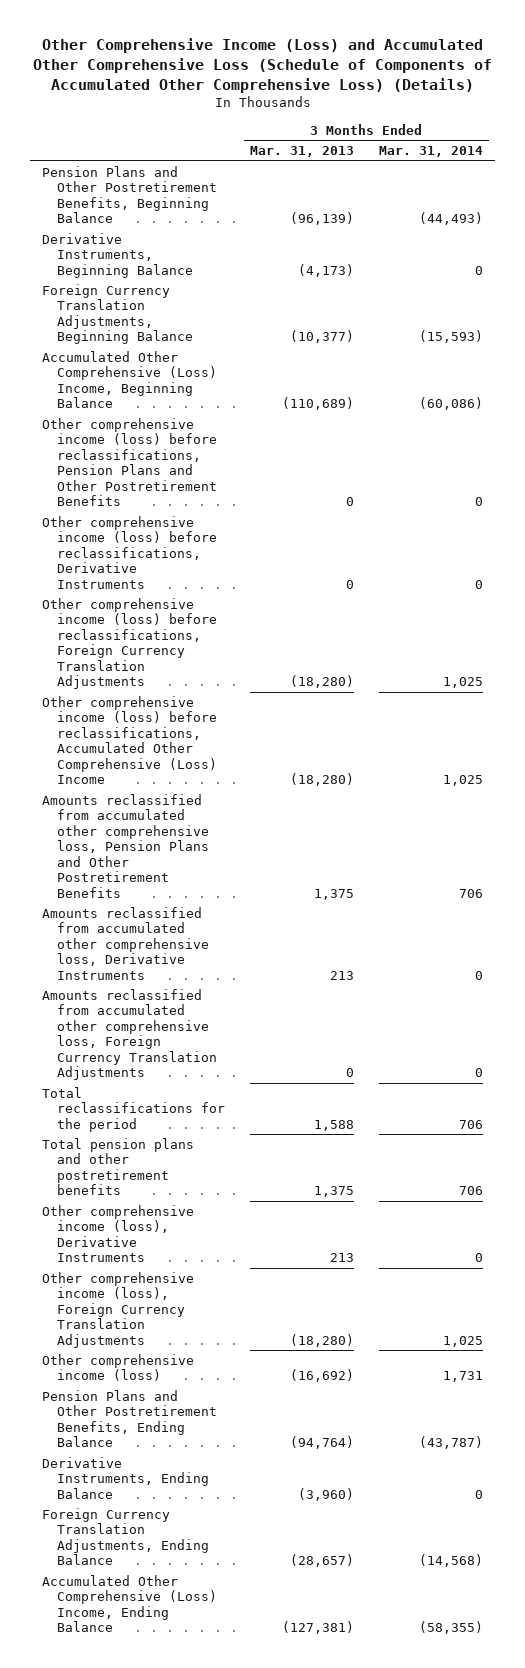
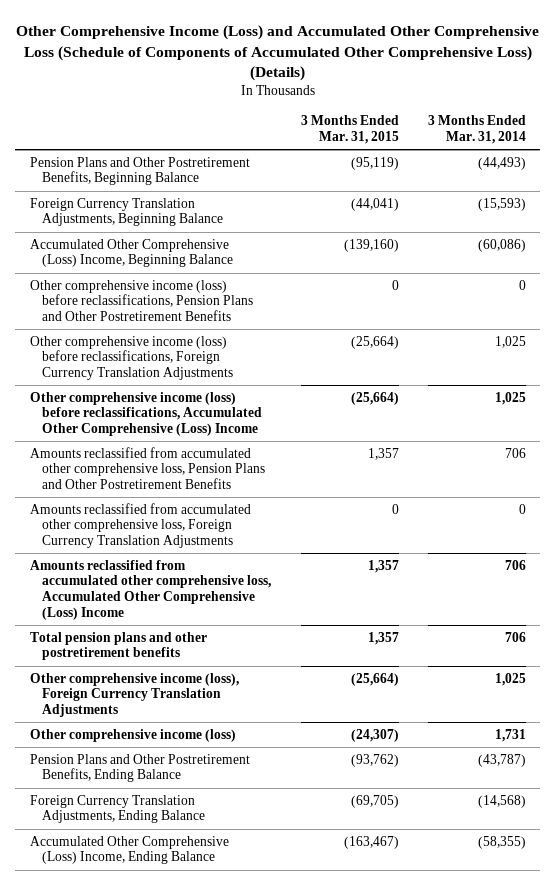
[249,146,354,158] Mar. 31, 2013 -> none
none -> [300,115,399,145] 3 Months Ended Mar. 31, 2015
[42,232,194,278] Derivative Instruments, Beginning Balance -> none
[42,515,218,589] Other comprehensive income (loss) before reclassifications, Derivative Instruments -> none
[42,906,210,980] Amounts reclassified from accumulated other comprehensive loss, Derivative Instruments -> none
[42,1086,226,1132] Total reclassifications for the period -> [30,559,272,620] Amounts reclassified from accumulated other comprehensive loss, Accumulated Other Comprehensive (Loss) Income
[42,1204,195,1263] Other comprehensive income (loss), Derivative Instruments -> none
[42,1456,210,1499] Derivative Instruments, Ending Balance -> none

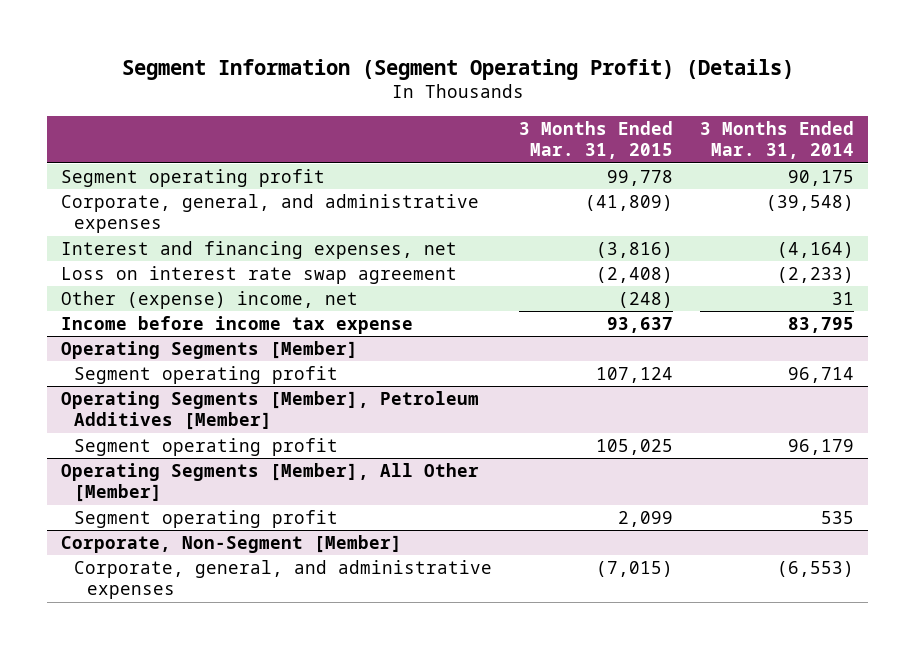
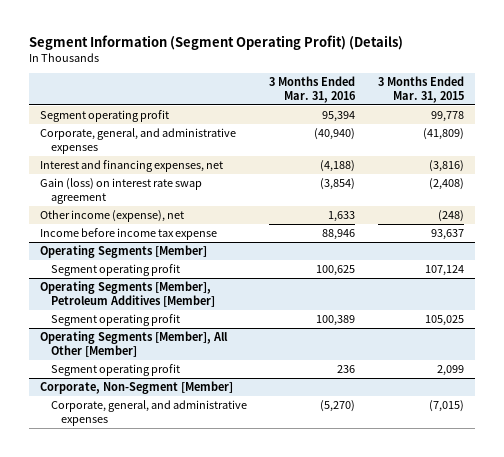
[700,121,855,160] 3 Months Ended Mar. 31, 2014 -> none
none -> [269,76,357,104] 3 Months Ended Mar. 31, 2016
[60,266,457,285] Loss on interest rate swap agreement -> [40,178,203,205] Gain (loss) on interest rate swap agreement
[60,291,358,310] Other (expense) income, net -> [40,210,185,223] Other income (expense), net

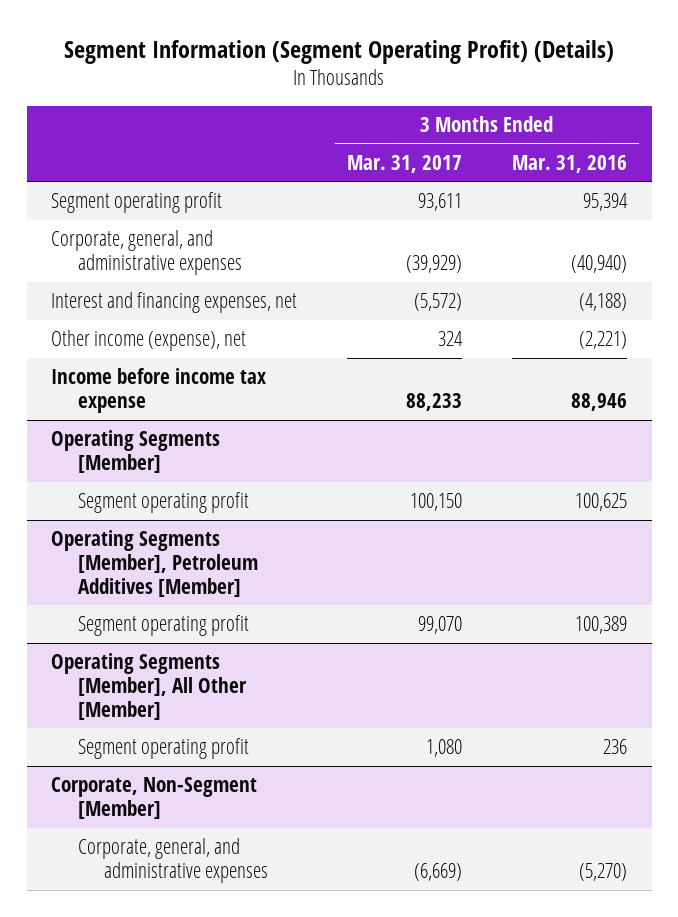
[377,76,464,104] 3 Months Ended Mar. 31, 2015 -> none
none -> [347,154,463,173] Mar. 31, 2017
[40,178,203,205] Gain (loss) on interest rate swap agreement -> none
[328,211,356,223] 1,633 -> [578,331,627,350] (2,221)

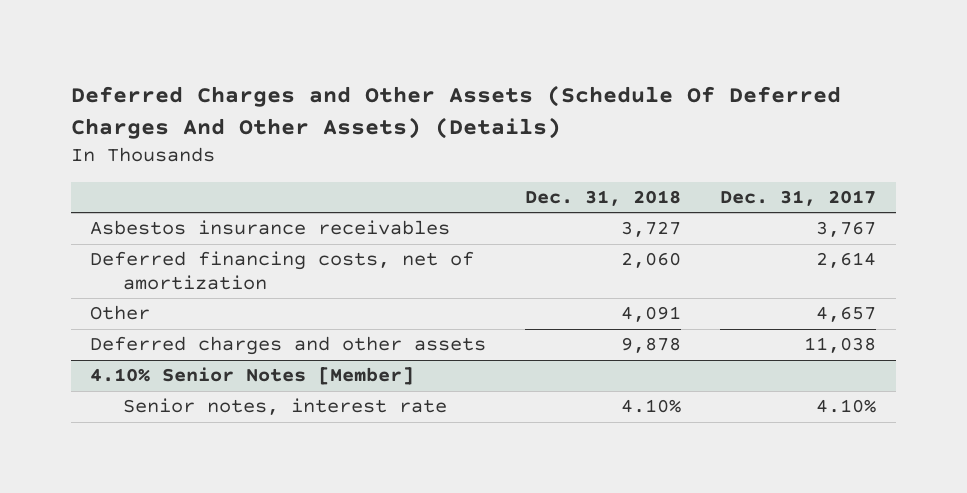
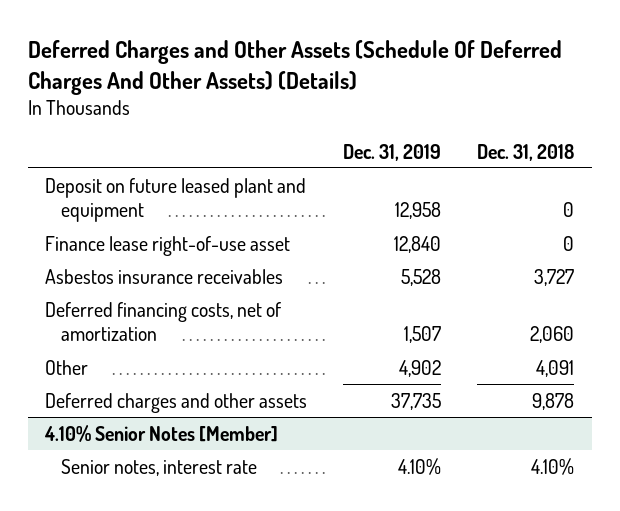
[720,189,877,206] Dec. 31, 2017 -> none
none -> [343,143,442,161] Dec. 31, 2019
none -> [45,177,307,223] Deposit on future leased plant and equipment
none -> [45,235,291,256] Finance lease right-of-use asset

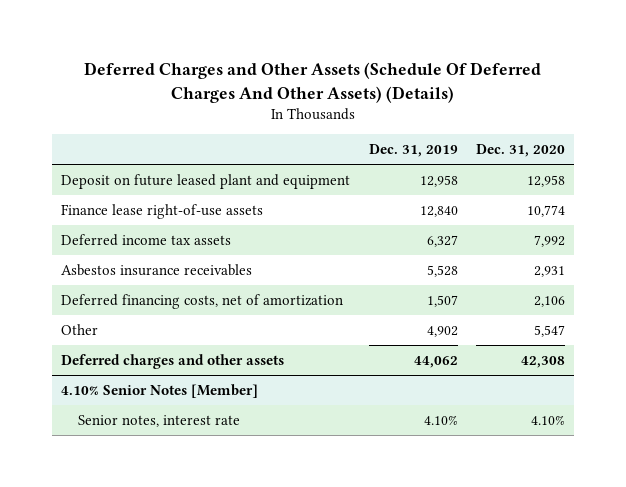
[477,143,575,161] Dec. 31, 2018 -> none
none -> [476,144,566,158] Dec. 31, 2020
[45,235,291,256] Finance lease right-of-use asset -> [61,203,264,219] Finance lease right-of-use assets
none -> [61,233,232,246] Deferred income tax assets
[391,392,442,410] 37,735 -> [413,355,458,368] 44,062

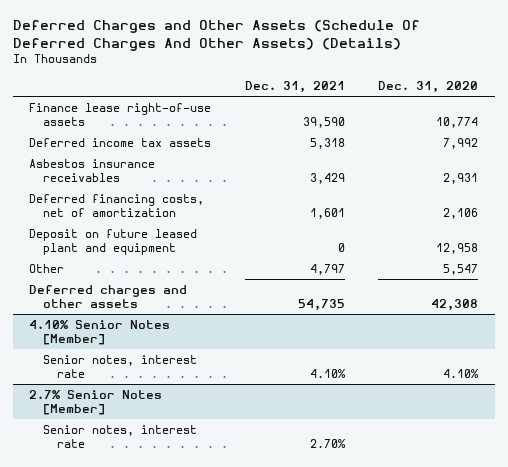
[368,144,458,158] Dec. 31, 2019 -> none
none -> [244,80,345,93] Dec. 31, 2021
[61,173,351,189] Deposit on future leased plant and equipment -> [29,229,198,256] Deposit on future leased plant and equipment
none -> [29,390,163,416] 2.7% Senior Notes [Member]
none -> [43,425,198,449] Senior notes, interest rate

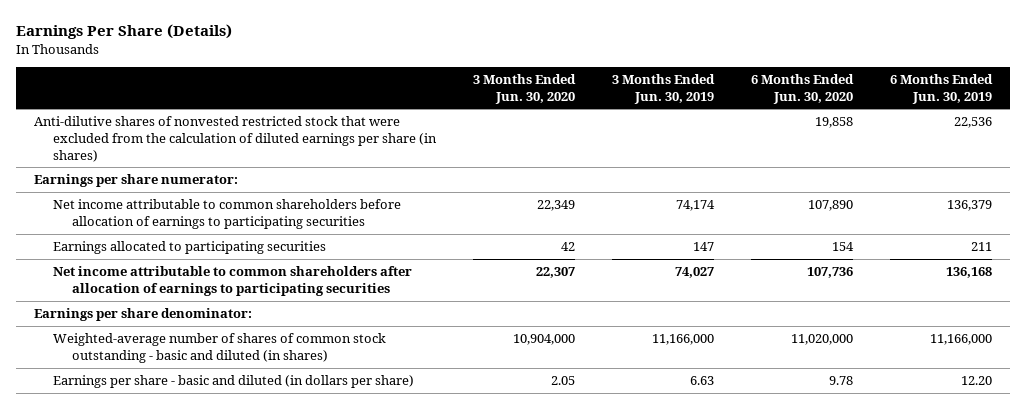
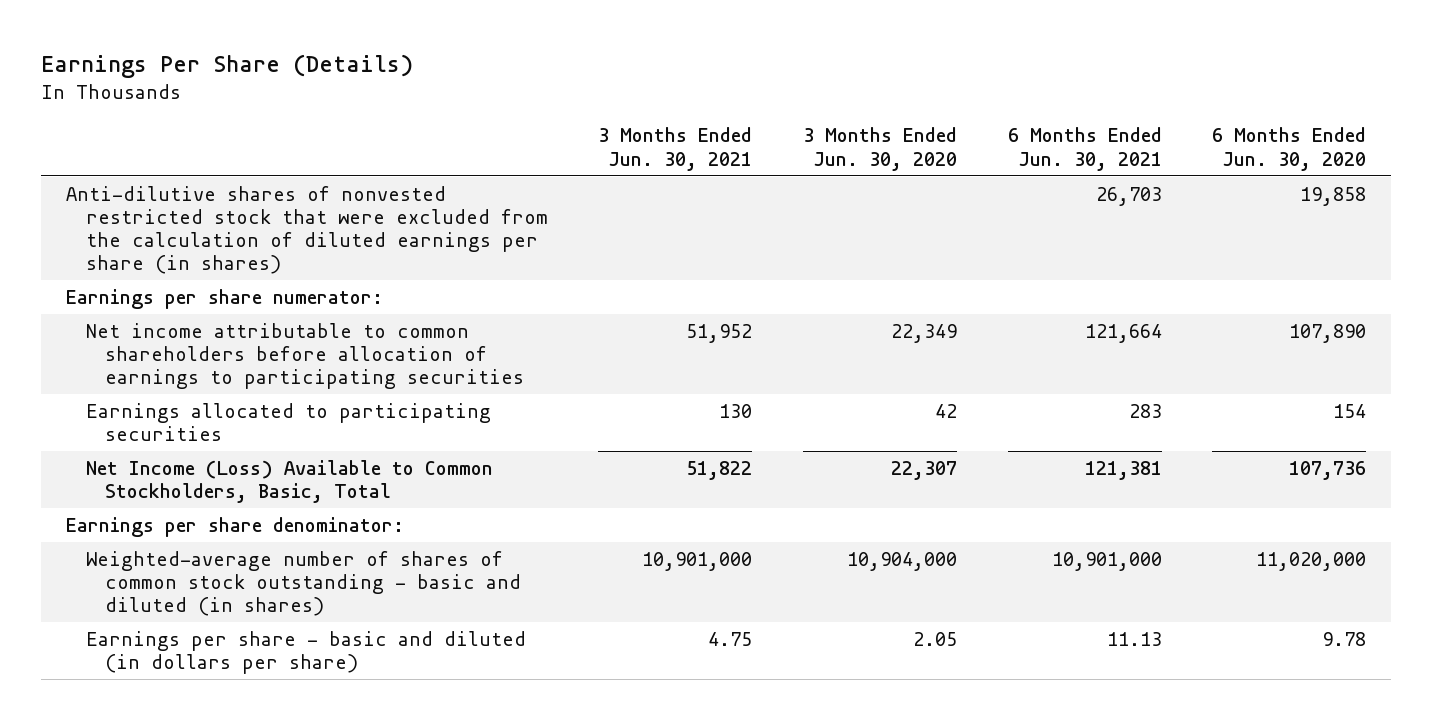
[611,73,715,104] 3 Months Ended Jun. 30, 2019 -> none
[889,73,993,104] 6 Months Ended Jun. 30, 2019 -> none
none -> [598,127,753,171] 3 Months Ended Jun. 30, 2021
none -> [1007,127,1162,171] 6 Months Ended Jun. 30, 2021
[53,266,413,296] Net income attributable to common shareholders after allocation of earnings to participating securities -> [85,459,493,503] Net Income (Loss) Available to Common Stockholders, Basic, Total

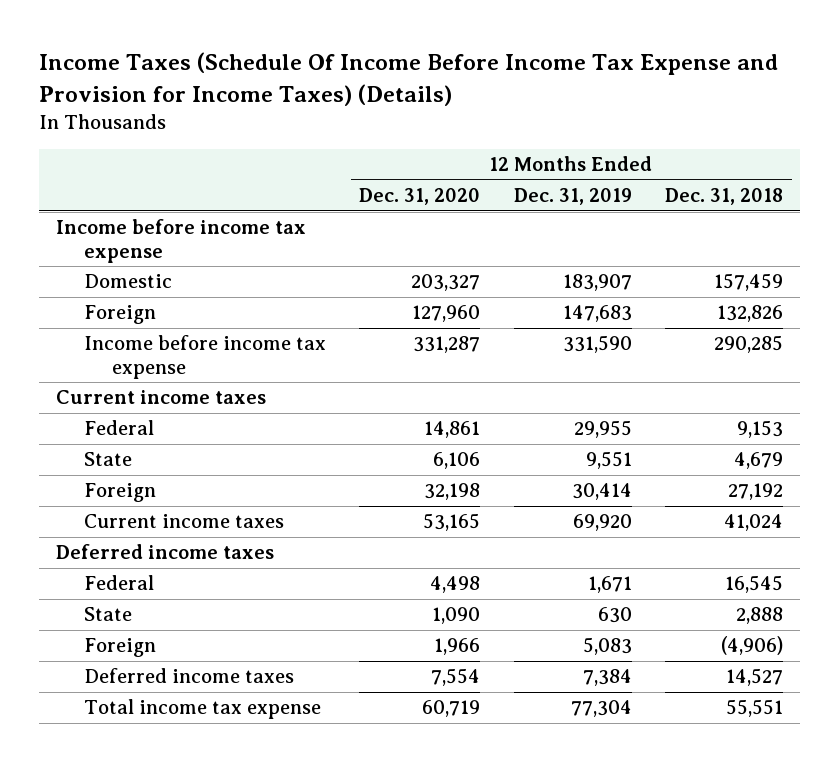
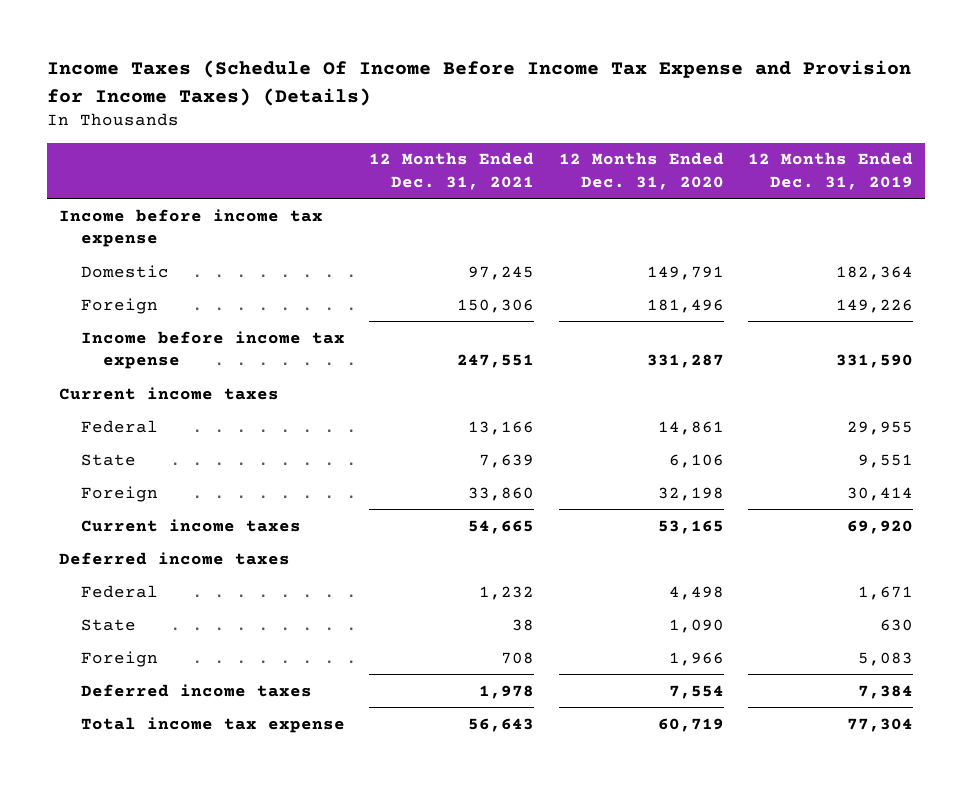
[665,188,784,206] Dec. 31, 2018 -> none
none -> [369,152,535,191] 12 Months Ended Dec. 31, 2021
[411,274,481,292] 203,327 -> [646,265,724,280] 149,791
[562,274,632,292] 183,907 -> [835,265,913,280] 182,364
[412,305,481,323] 127,960 -> [646,298,724,313] 181,496
[562,305,632,323] 147,683 -> [835,298,913,313] 149,226

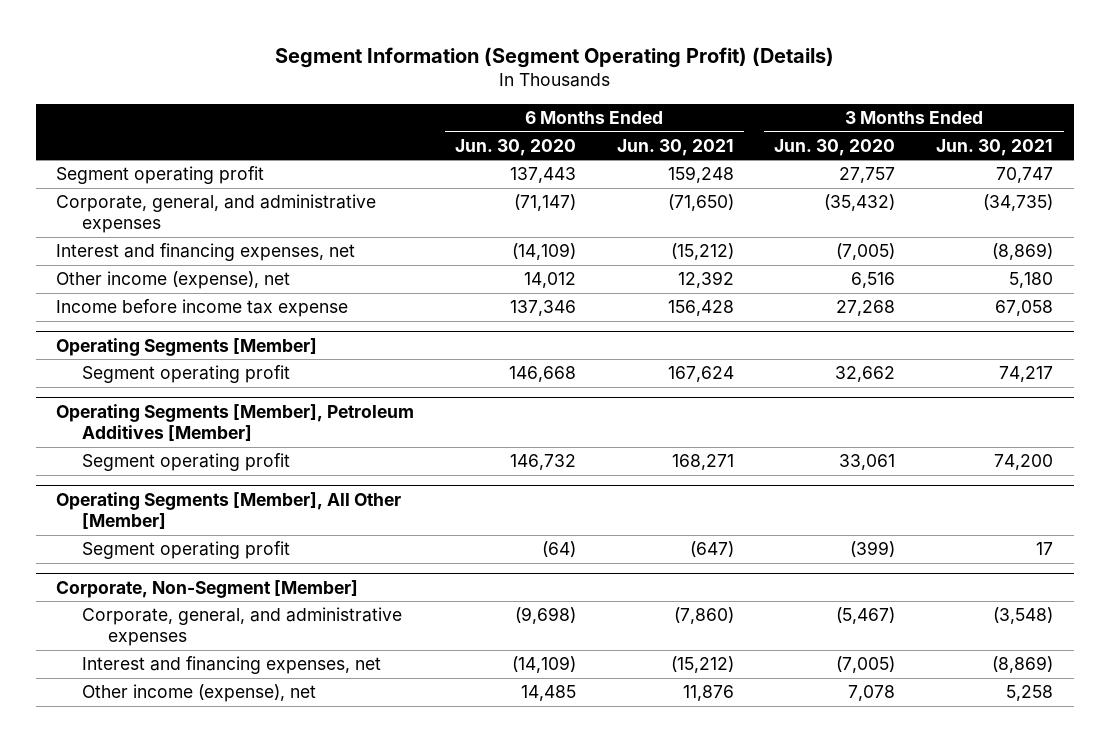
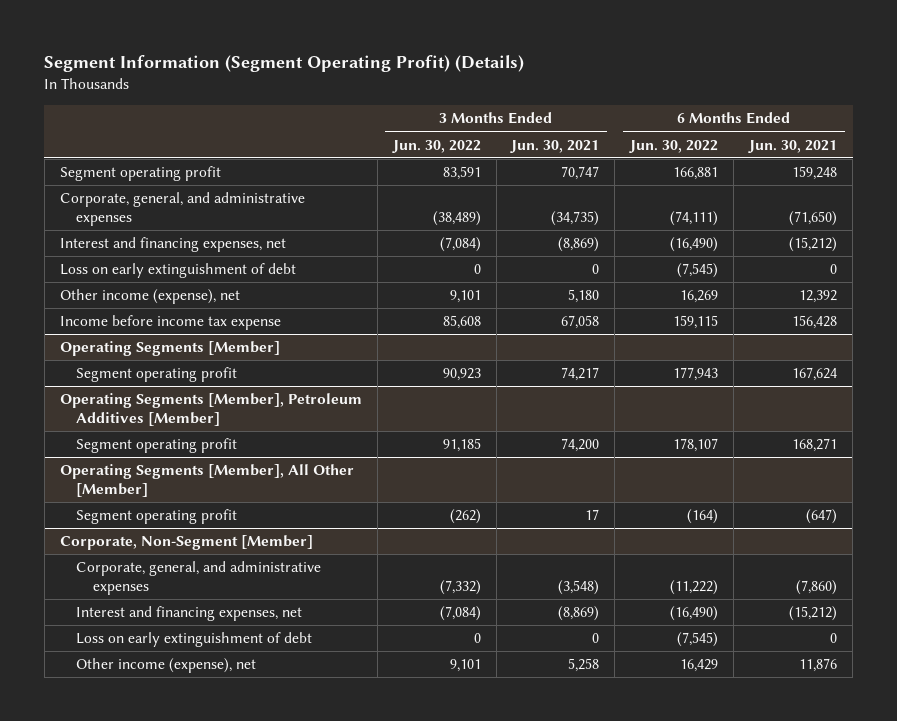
[454,138,576,156] Jun. 30, 2020 -> none
[774,138,896,156] Jun. 30, 2020 -> none
none -> [391,139,481,153] Jun. 30, 2022
none -> [629,139,719,153] Jun. 30, 2022
none -> [59,263,296,279] Loss on early extinguishment of debt
none -> [76,632,313,648] Loss on early extinguishment of debt

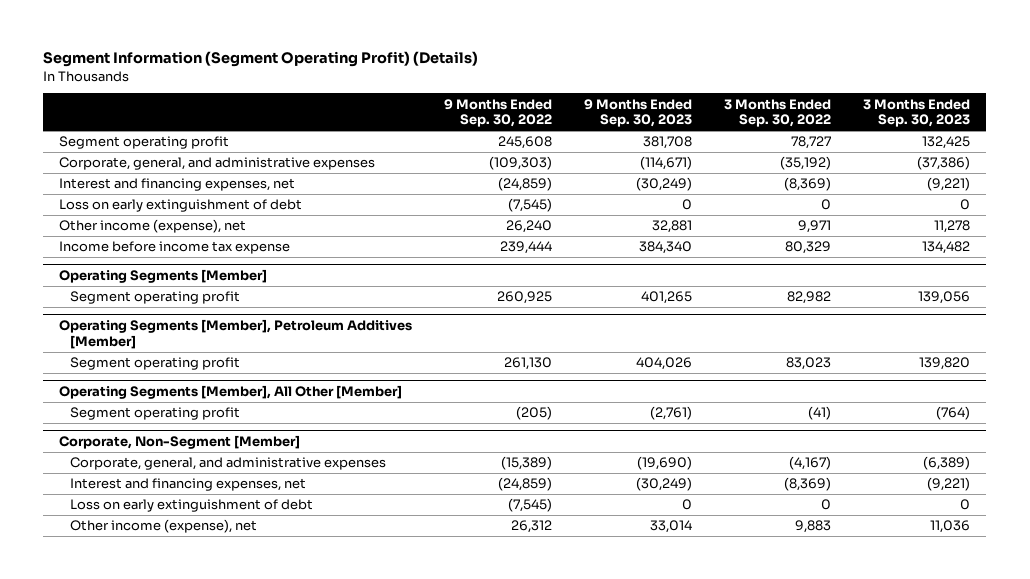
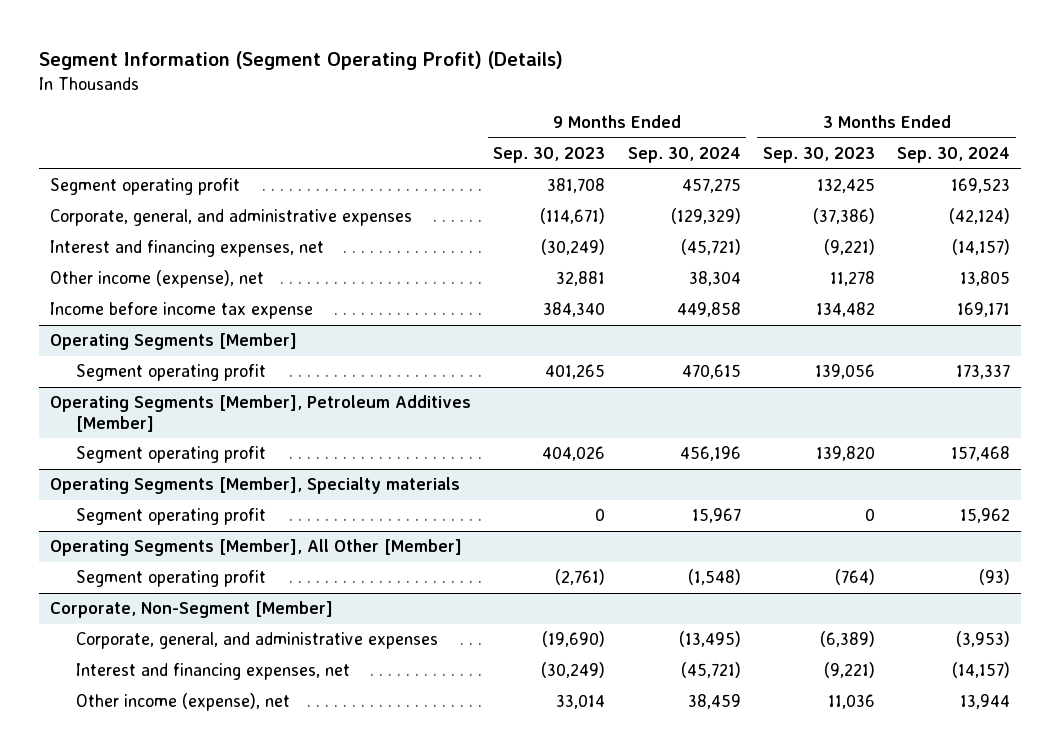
[444,98,553,128] 9 Months Ended Sep. 30, 2022 -> none
[724,98,832,128] 3 Months Ended Sep. 30, 2022 -> none
none -> [627,147,741,164] Sep. 30, 2024
none -> [897,147,1011,164] Sep. 30, 2024
[59,199,303,213] Loss on early extinguishment of debt -> none
none -> [50,477,461,495] Operating Segments [Member], Specialty materials
none -> [75,508,266,526] Segment operating profit
[70,499,314,513] Loss on early extinguishment of debt -> none

